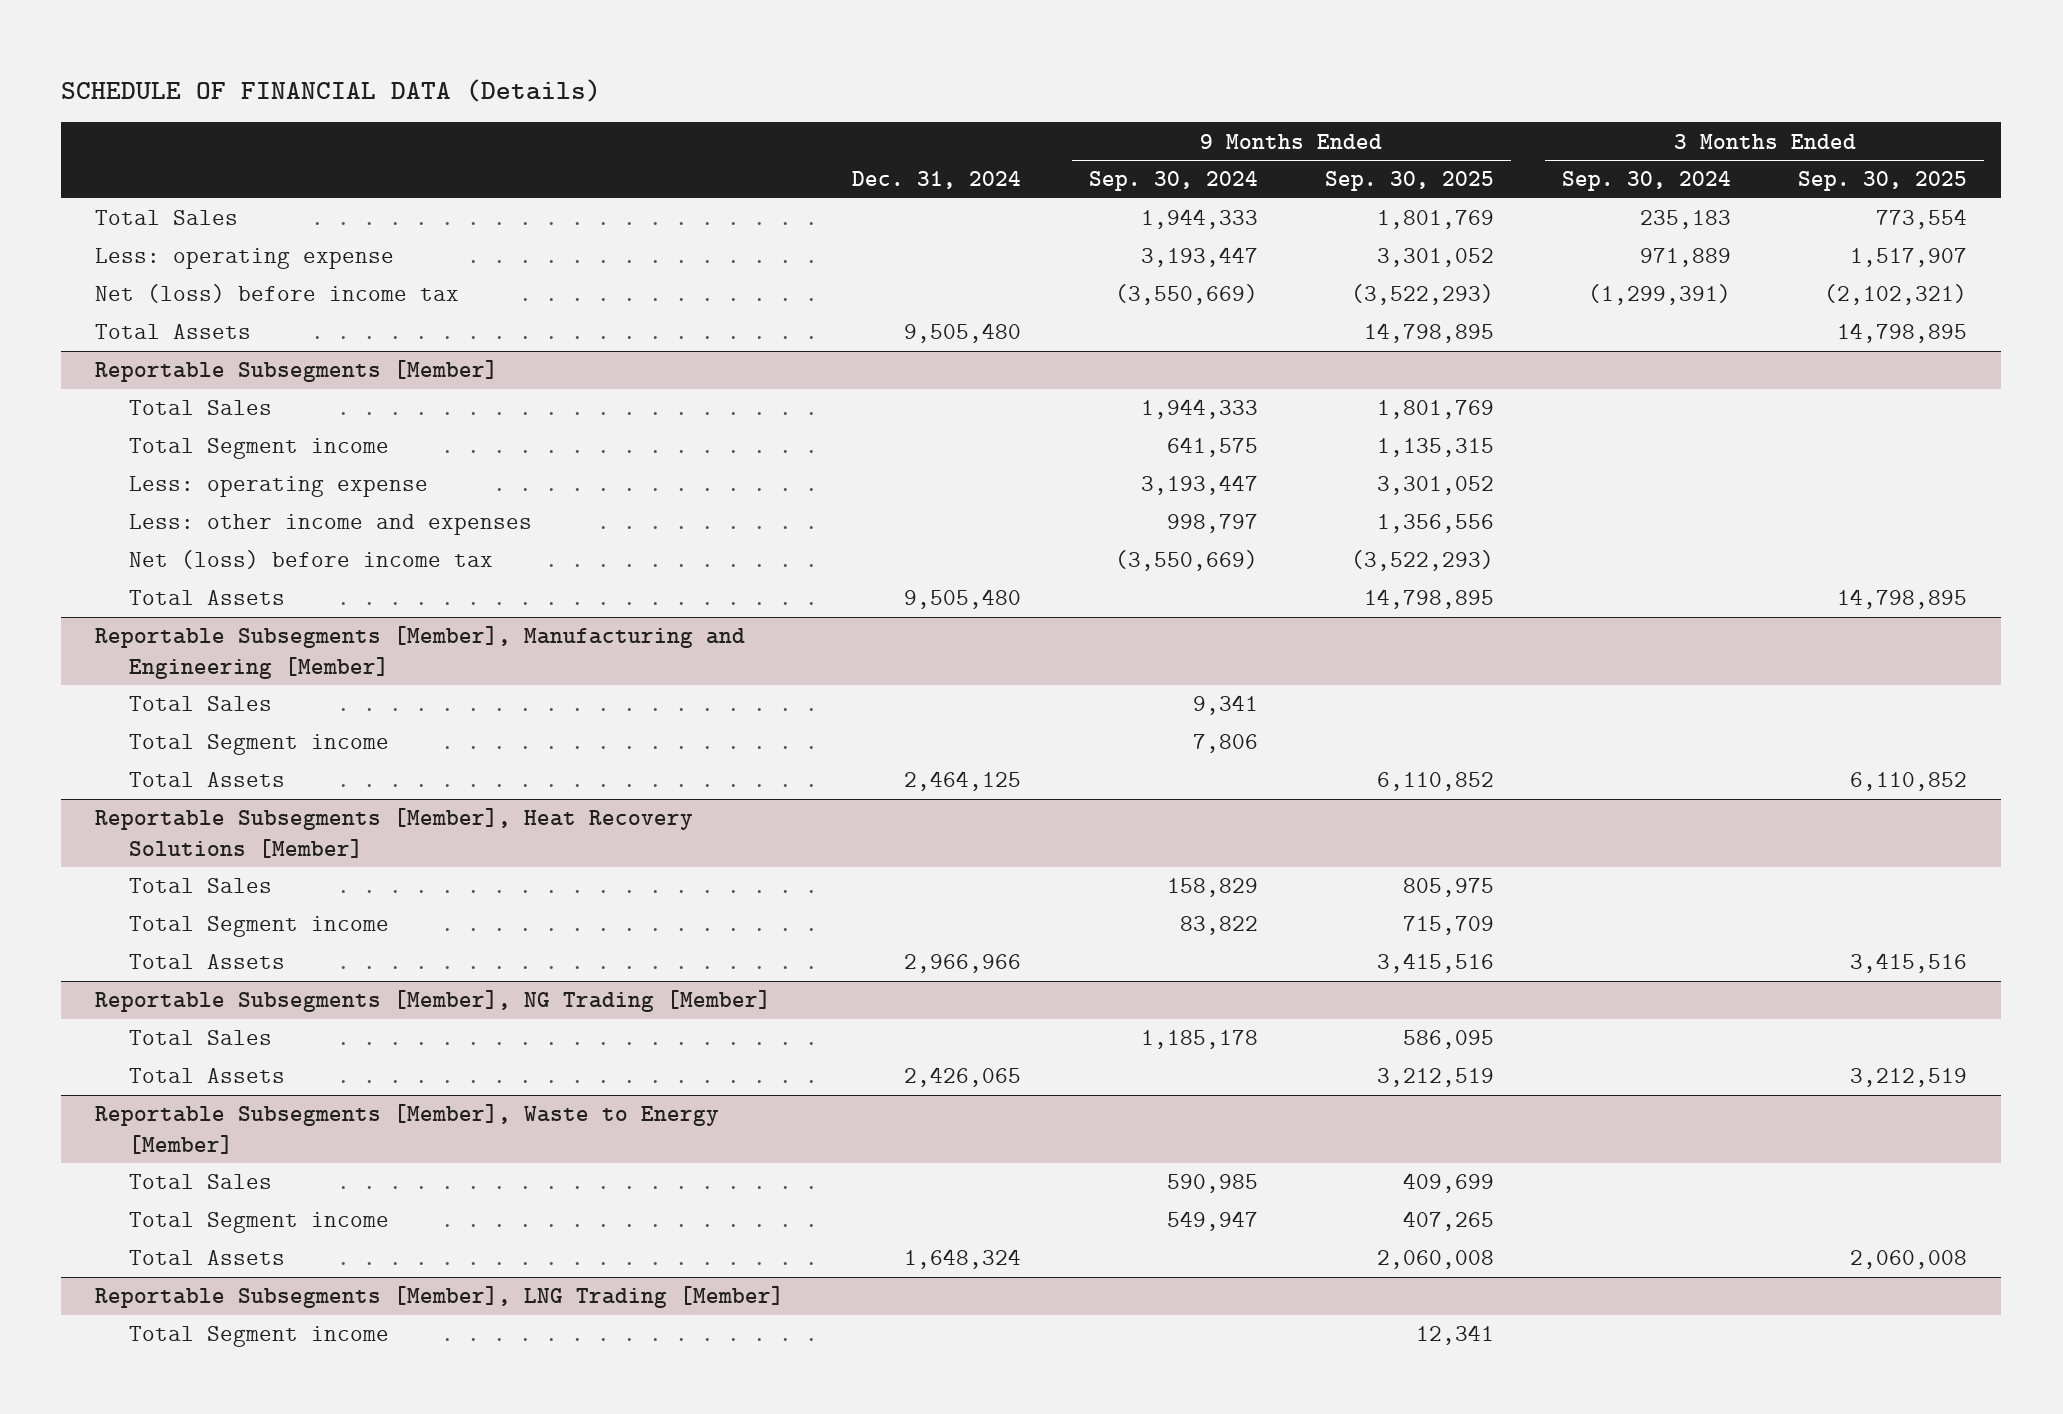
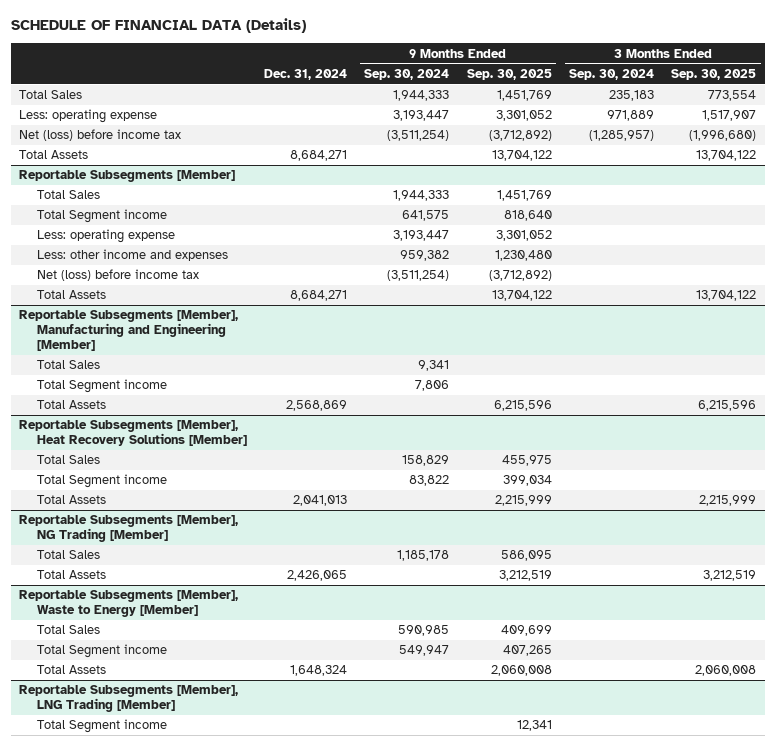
[1377,210,1495,230] 1,801,769 -> [496,90,552,102] 1,451,769
[1114,284,1258,306] (3,550,669) -> [387,130,450,142] (3,511,254)
[1351,284,1495,306] (3,522,293) -> [488,130,552,142] (3,712,892)
[1587,284,1731,306] (1,299,391) -> [588,130,654,142] (1,285,957)
[1824,284,1968,306] (2,102,321) -> [689,130,757,142] (1,996,680)
[903,323,1021,344] 9,505,480 -> [289,150,347,162] 8,684,271
[1364,323,1495,344] 14,798,895 -> [491,150,552,162] 13,704,122
[1837,323,1968,344] 14,798,895 -> [696,150,757,162] 13,704,122
[1377,400,1495,420] 1,801,769 -> [496,190,552,202] 1,451,769
[1377,438,1495,458] 1,135,315 -> [503,210,552,222] 818,640
[1166,514,1258,534] 998,797 -> [400,250,450,262] 959,382
[1377,514,1495,534] 1,356,556 -> [494,250,552,262] 1,230,480
[1114,550,1258,572] (3,550,669) -> [387,270,450,282] (3,511,254)
[1351,550,1495,572] (3,522,293) -> [488,270,552,282] (3,712,892)
[903,589,1021,610] 9,505,480 -> [289,290,347,302] 8,684,271
[1364,589,1495,610] 14,798,895 -> [491,290,552,302] 13,704,122
[1837,589,1968,610] 14,798,895 -> [696,290,757,302] 13,704,122
[903,771,1021,792] 2,464,125 -> [285,400,347,412] 2,568,869
[1377,772,1495,792] 6,110,852 -> [493,400,552,412] 6,215,596
[1850,772,1968,792] 6,110,852 -> [698,400,757,412] 6,215,596
[1403,878,1495,898] 805,975 -> [501,455,552,467] 455,975
[1403,916,1495,936] 715,709 -> [502,475,552,487] 399,034
[903,954,1021,974] 2,966,966 -> [292,495,347,507] 2,041,013
[1377,953,1495,974] 3,415,516 -> [494,495,552,507] 2,215,999
[1850,953,1968,974] 3,415,516 -> [699,495,757,507] 2,215,999

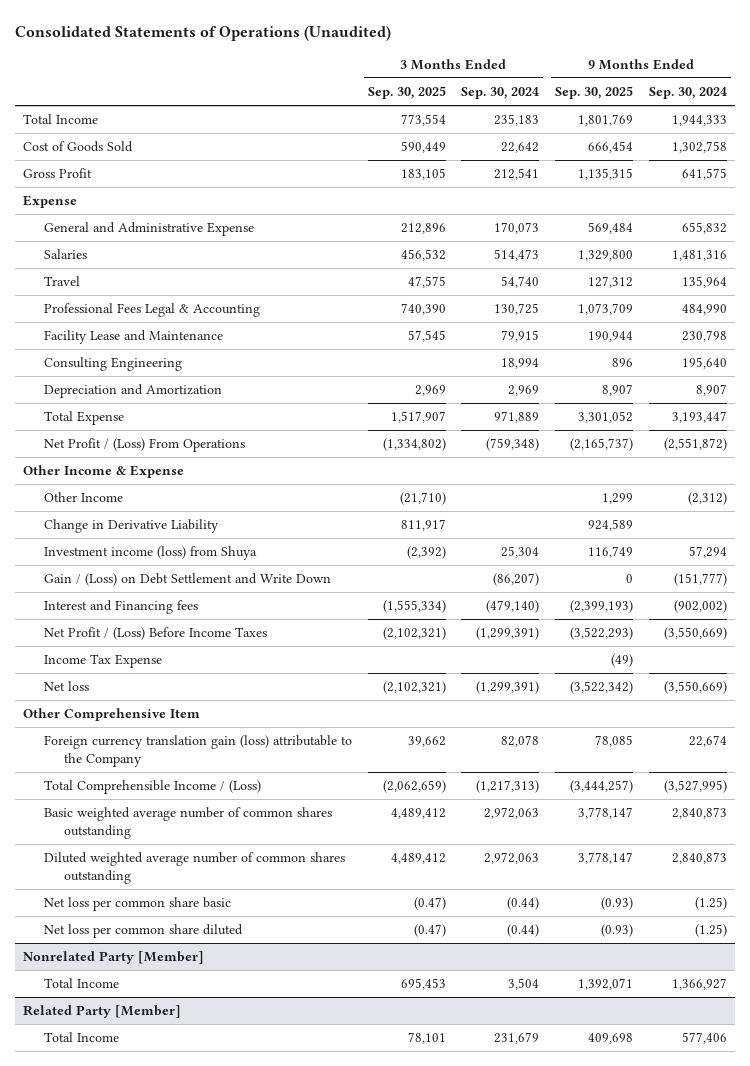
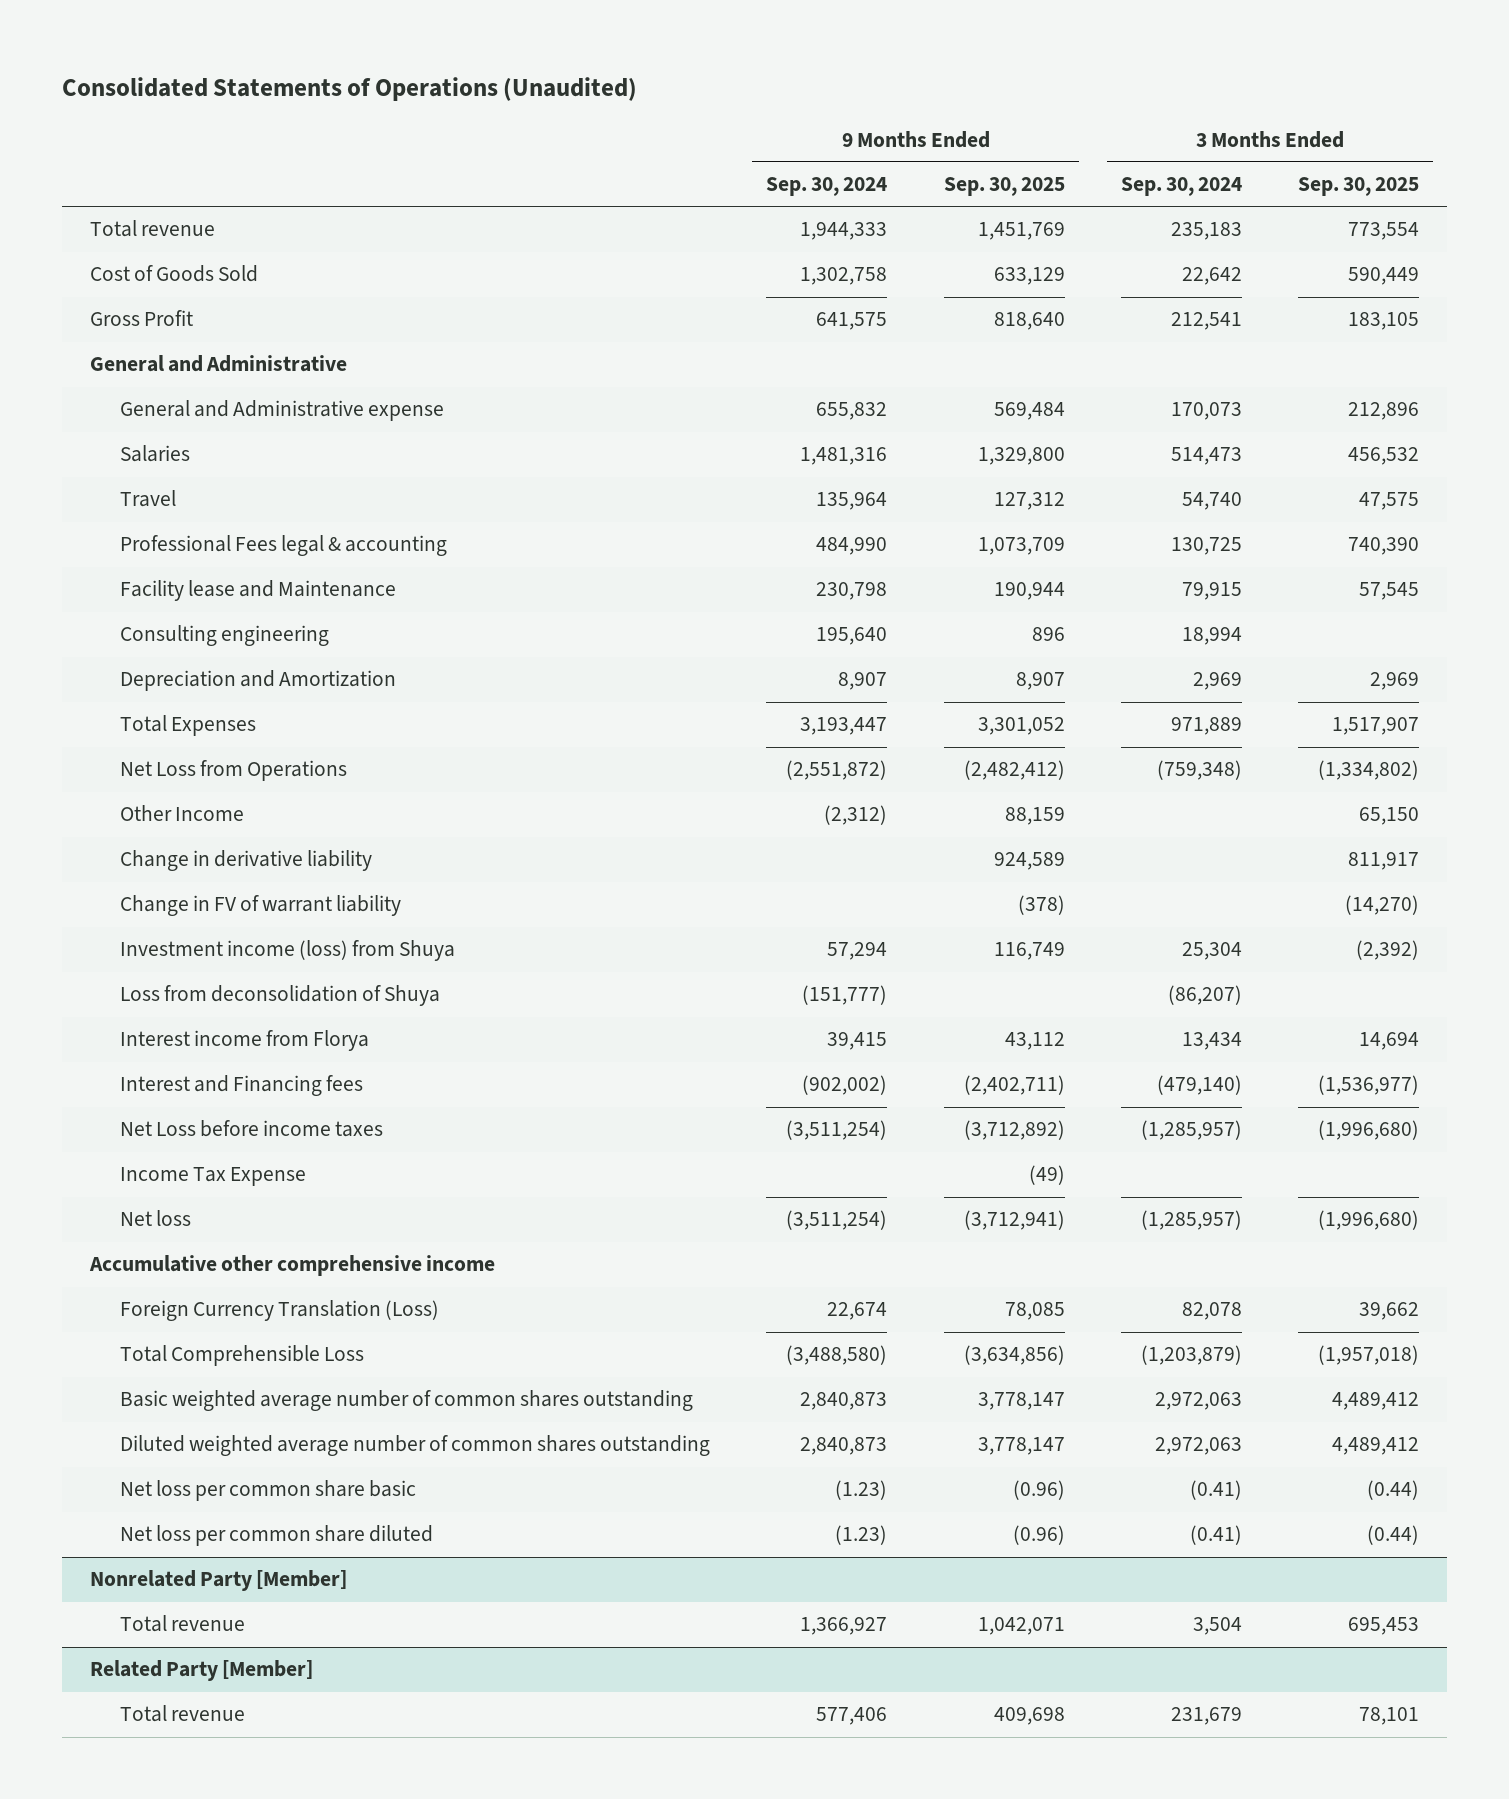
[22,195,77,209] Expense -> none
[22,114,98,125] Total Income -> [89,220,215,238] Total revenue
[578,114,634,127] 1,801,769 -> [977,222,1065,241] 1,451,769
[588,141,634,154] 666,454 -> [993,267,1065,286] 633,129
[578,168,634,181] 1,135,315 -> [993,312,1065,331] 818,640
none -> [89,355,347,373] General and Administrative
[43,222,254,237] General and Administrative Expense -> [120,400,445,422] General and Administrative expense
[43,303,260,318] Professional Fees Legal & Accounting -> [120,535,448,557] Professional Fees legal & accounting
[43,330,223,345] Facility Lease and Maintenance -> [120,580,397,602] Facility lease and Maintenance
[43,357,182,372] Consulting Engineering -> [120,625,330,647] Consulting engineering
[22,465,184,479] Other Income & Expense -> none
[43,411,124,426] Total Expense -> [120,715,257,737] Total Expenses
[43,438,245,453] Net Profit / (Loss) From Operations -> [120,760,348,782] Net Loss from Operations
[570,438,634,452] (2,165,737) -> [963,760,1065,781] (2,482,412)
[399,492,446,506] (21,710) -> [1358,807,1419,826] 65,150
[602,493,634,505] 1,299 -> [1004,807,1065,826] 88,159
[43,519,219,534] Change in Derivative Liability -> [120,850,373,872] Change in derivative liability
none -> [120,895,402,917] Change in FV of warrant liability
[43,573,331,587] Gain / (Loss) on Debt Settlement and Write Down -> none
none -> [120,985,441,1007] Loss from deconsolidation of Shuya
none -> [120,1030,370,1052] Interest income from Florya
[382,600,446,614] (1,555,334) -> [1317,1075,1419,1096] (1,536,977)
[570,600,634,614] (2,399,193) -> [963,1075,1065,1096] (2,402,711)
[43,627,267,641] Net Profit / (Loss) Before Income Taxes -> [120,1120,384,1138] Net Loss before income taxes
[382,627,446,641] (2,102,321) -> [1317,1120,1419,1141] (1,996,680)
[476,627,540,641] (1,299,391) -> [1140,1120,1242,1141] (1,285,957)
[570,627,634,641] (3,522,293) -> [963,1120,1065,1141] (3,712,892)
[663,627,727,641] (3,550,669) -> [786,1120,888,1141] (3,511,254)
[22,708,200,722] Other Comprehensive Item -> none
[382,681,446,695] (2,102,321) -> [1317,1210,1419,1231] (1,996,680)
[476,681,540,695] (1,299,391) -> [1140,1210,1242,1231] (1,285,957)
[570,681,634,695] (3,522,342) -> [963,1210,1065,1231] (3,712,941)
[663,681,727,695] (3,550,669) -> [786,1210,888,1231] (3,511,254)
none -> [88,1255,495,1277] Accumulative other comprehensive income
[43,735,352,768] Foreign currency translation gain (loss) attributable to the Company -> [120,1300,440,1322] Foreign Currency Translation (Loss)
[43,780,261,795] Total Comprehensible Income / (Loss) -> [120,1345,365,1367] Total Comprehensible Loss
[382,780,446,794] (2,062,659) -> [1317,1345,1419,1366] (1,957,018)
[476,780,540,794] (1,217,313) -> [1140,1345,1242,1366] (1,203,879)
[570,780,634,794] (3,444,257) -> [963,1345,1065,1366] (3,634,856)
[663,780,727,794] (3,527,995) -> [786,1345,888,1366] (3,488,580)
[413,897,446,911] (0.47) -> [1366,1480,1419,1501] (0.44)
[507,897,540,911] (0.44) -> [1189,1480,1242,1501] (0.41)
[601,897,634,911] (0.93) -> [1012,1480,1065,1501] (0.96)
[694,897,727,911] (1.25) -> [835,1480,888,1501] (1.23)
[413,924,446,938] (0.47) -> [1366,1525,1419,1546] (0.44)
[507,924,540,938] (0.44) -> [1189,1525,1242,1546] (0.41)
[601,924,634,938] (0.93) -> [1012,1525,1065,1546] (0.96)
[694,924,727,938] (1.25) -> [835,1525,888,1546] (1.23)
[43,978,119,989] Total Income -> [120,1615,246,1633] Total revenue
[578,978,634,991] 1,392,071 -> [977,1617,1065,1636] 1,042,071
[43,1032,119,1043] Total Income -> [120,1705,246,1723] Total revenue

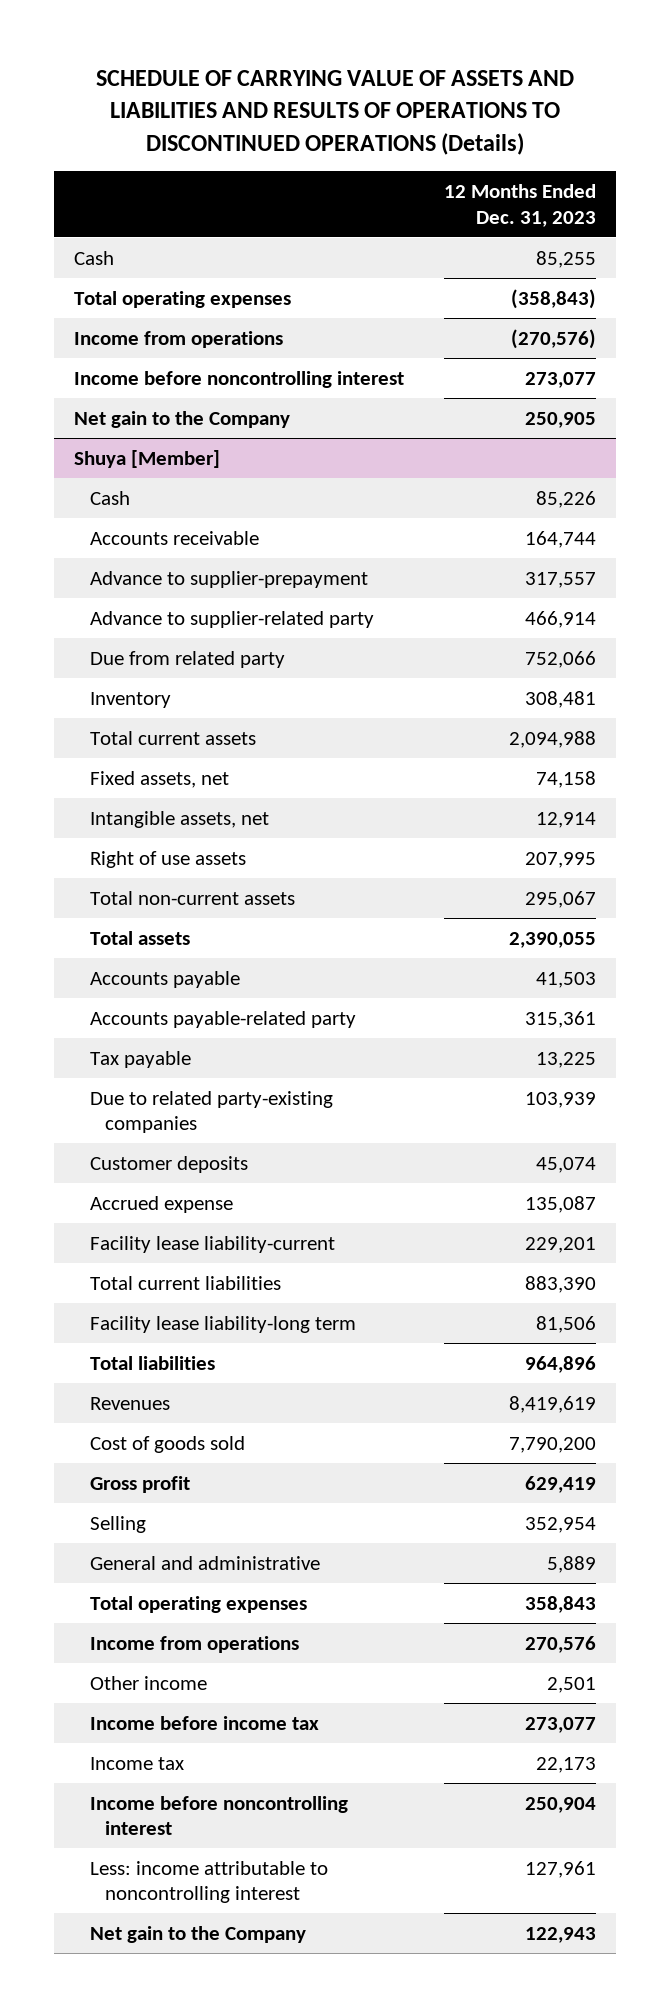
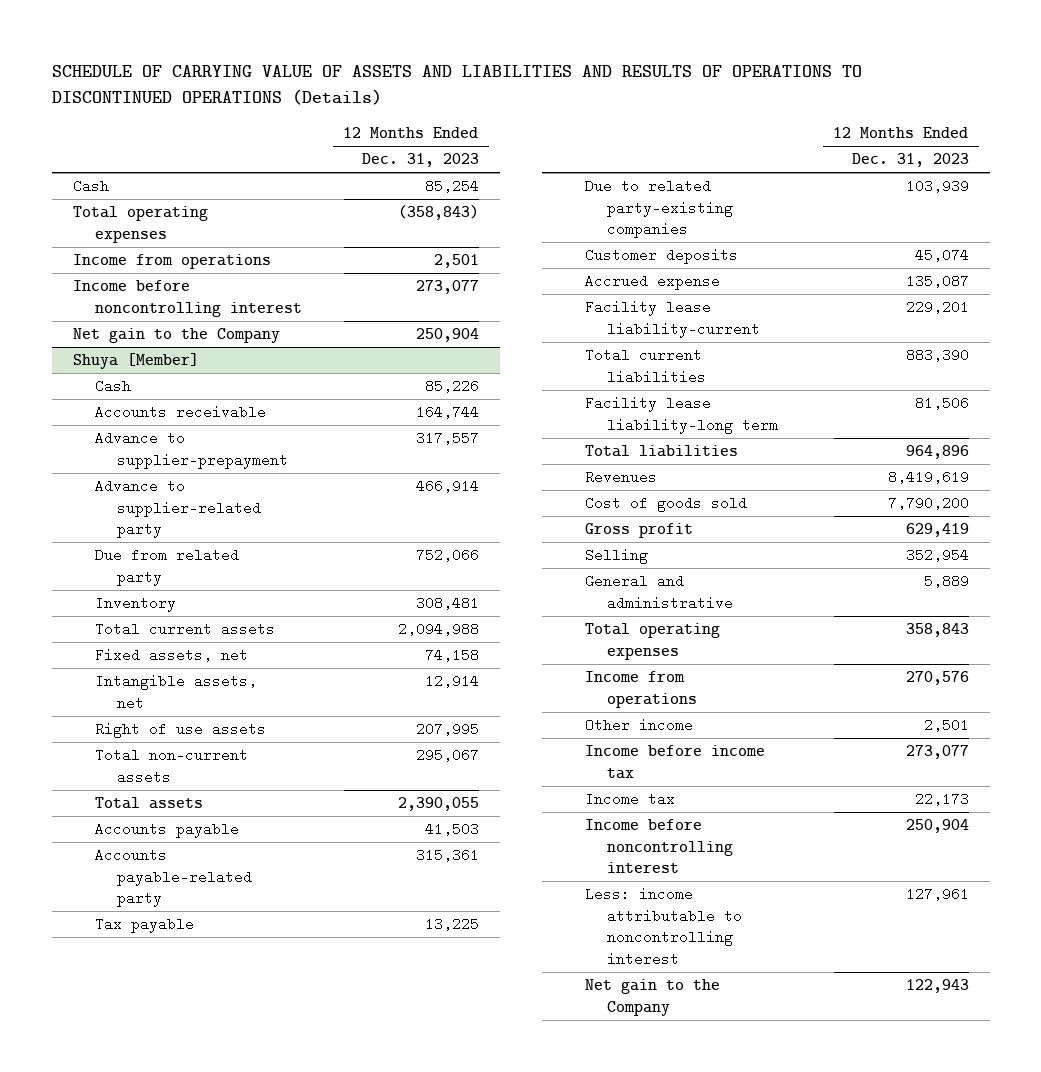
[536,250,597,268] 85,255 -> [424,179,479,194] 85,254
[511,328,597,349] (270,576) -> [433,254,479,269] 2,501
[525,411,597,428] 250,905 -> [415,328,479,343] 250,904

